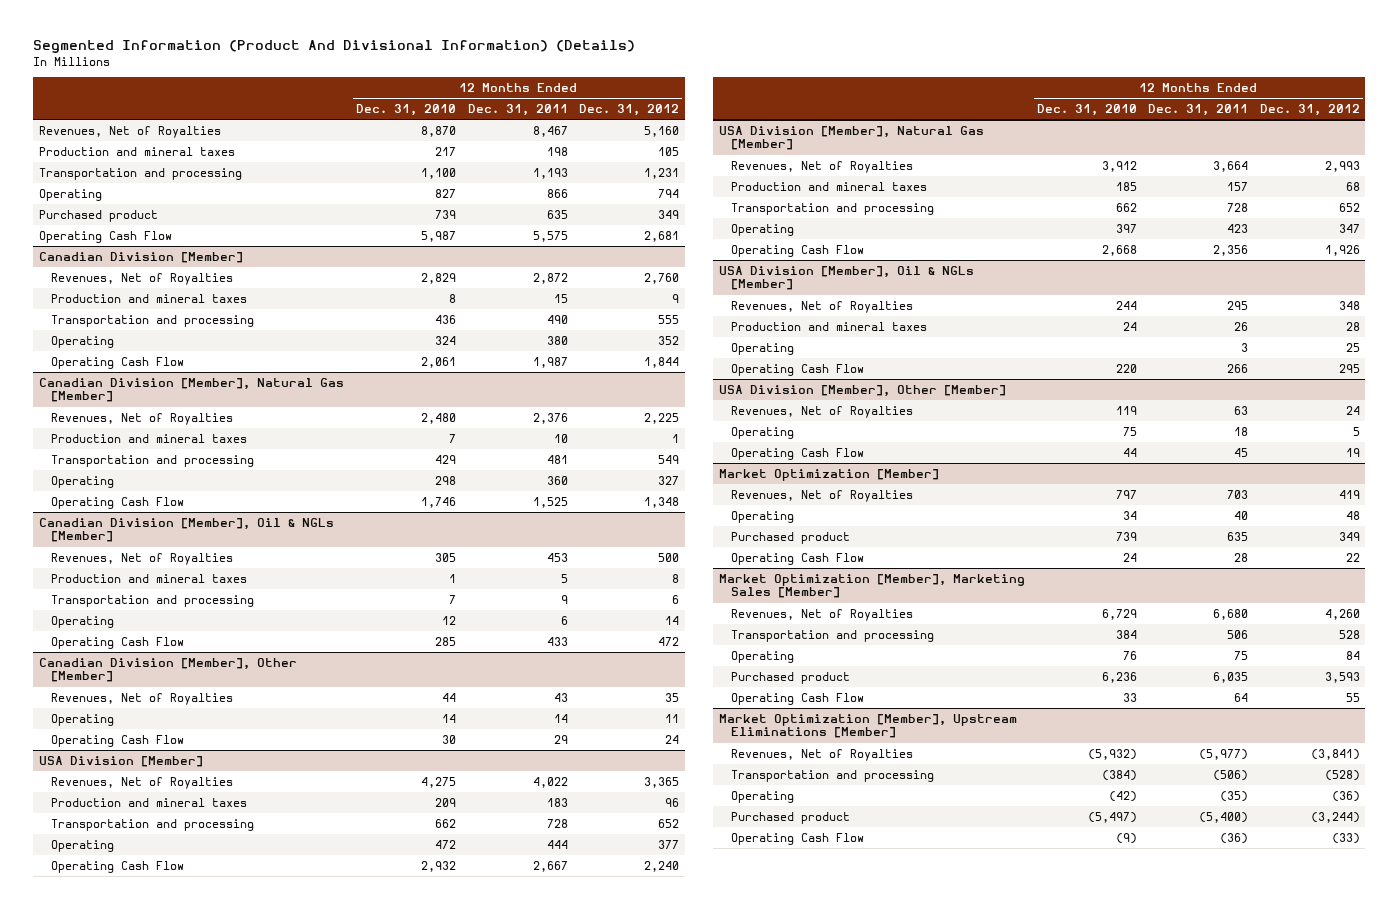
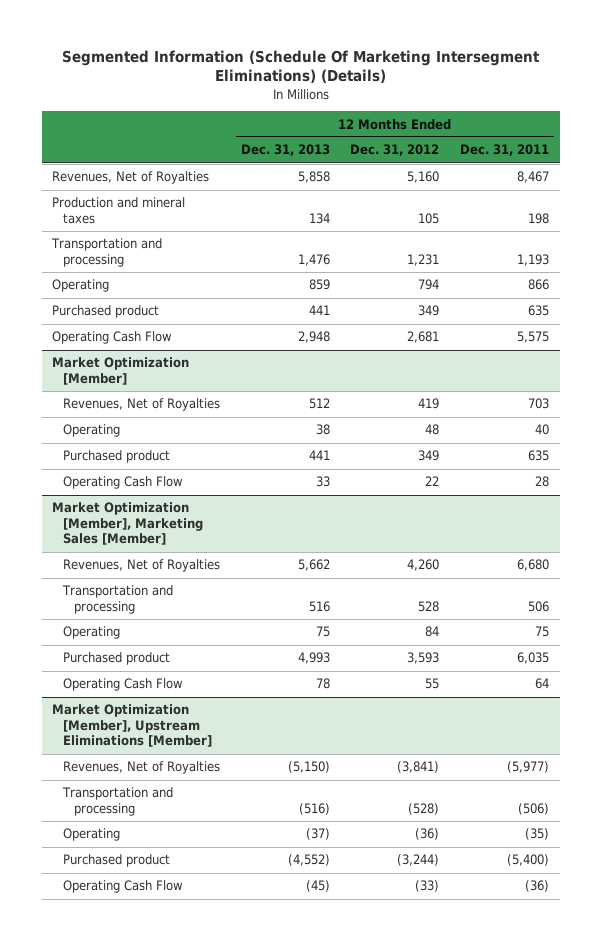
[32,40,635,54] Segmented Information (Product And Divisional Information) (Details) -> [61,49,540,84] Segmented Information (Schedule Of Marketing Intersegment Eliminations) (Details)
[356,104,457,117] Dec. 31, 2010 -> none
none -> [240,144,330,157] Dec. 31, 2013
[38,251,243,263] Canadian Division [Member] -> none
[51,272,234,285] Revenues, Net of Royalties -> none
[51,293,248,303] Production and mineral taxes -> none
[51,314,255,327] Transportation and processing -> none
[51,335,115,348] Operating -> none
[51,356,185,369] Operating Cash Flow -> none
[38,377,344,403] Canadian Division [Member], Natural Gas [Member] -> none
[51,412,234,425] Revenues, Net of Royalties -> none
[51,433,248,443] Production and mineral taxes -> none
[51,454,255,467] Transportation and processing -> none
[51,475,115,488] Operating -> none
[51,496,185,509] Operating Cash Flow -> none
[38,517,334,543] Canadian Division [Member], Oil & NGLs [Member] -> none
[51,552,234,565] Revenues, Net of Royalties -> none
[51,573,248,583] Production and mineral taxes -> none
[51,594,255,607] Transportation and processing -> none
[51,615,115,628] Operating -> none
[51,636,185,649] Operating Cash Flow -> none
[38,657,297,683] Canadian Division [Member], Other [Member] -> none
[51,692,234,705] Revenues, Net of Royalties -> none
[51,713,115,726] Operating -> none
[51,734,185,747] Operating Cash Flow -> none
[38,755,203,767] USA Division [Member] -> none
[51,776,234,789] Revenues, Net of Royalties -> none
[51,797,248,807] Production and mineral taxes -> none
[51,818,255,831] Transportation and processing -> none
[51,839,115,852] Operating -> none
[51,860,185,873] Operating Cash Flow -> none
[719,125,985,151] USA Division [Member], Natural Gas [Member] -> none
[731,160,914,173] Revenues, Net of Royalties -> none
[731,181,928,191] Production and mineral taxes -> none
[731,202,935,215] Transportation and processing -> none
[731,223,795,236] Operating -> none
[731,244,865,257] Operating Cash Flow -> none
[719,265,975,291] USA Division [Member], Oil & NGLs [Member] -> none
[731,300,914,313] Revenues, Net of Royalties -> none
[731,321,928,331] Production and mineral taxes -> none
[731,342,795,355] Operating -> none
[731,363,865,376] Operating Cash Flow -> none
[719,384,1007,397] USA Division [Member], Other [Member] -> none
[731,405,914,418] Revenues, Net of Royalties -> none
[731,426,795,439] Operating -> none
[731,447,865,460] Operating Cash Flow -> none

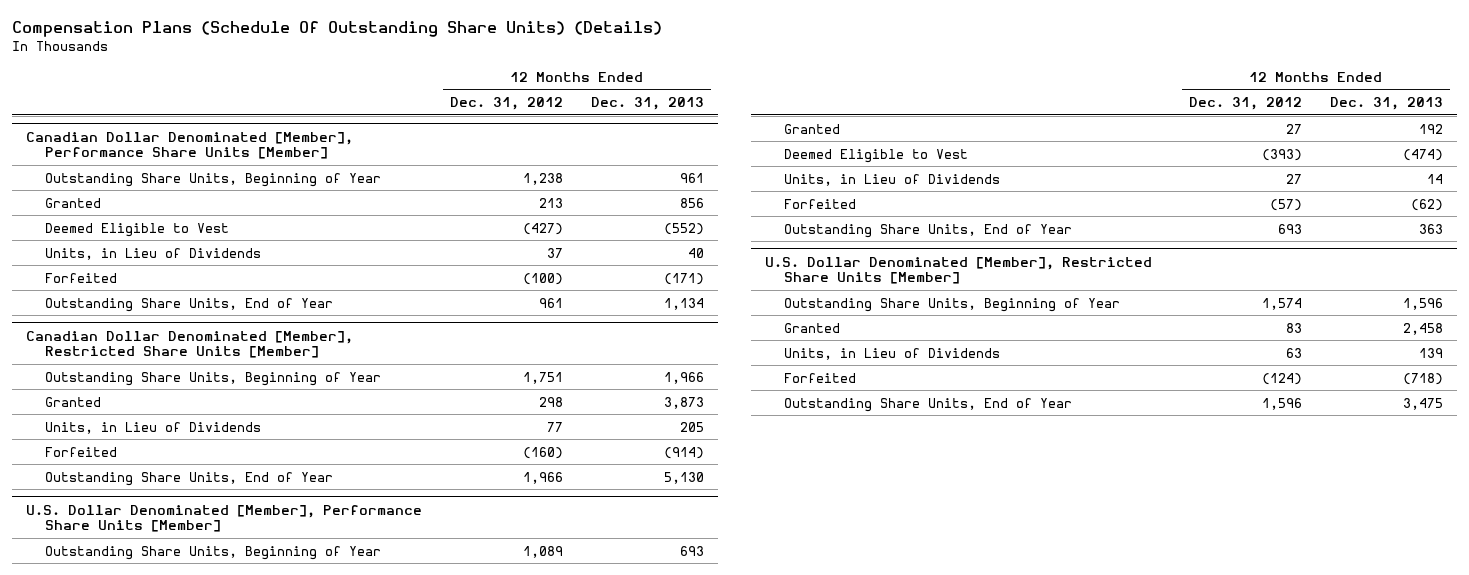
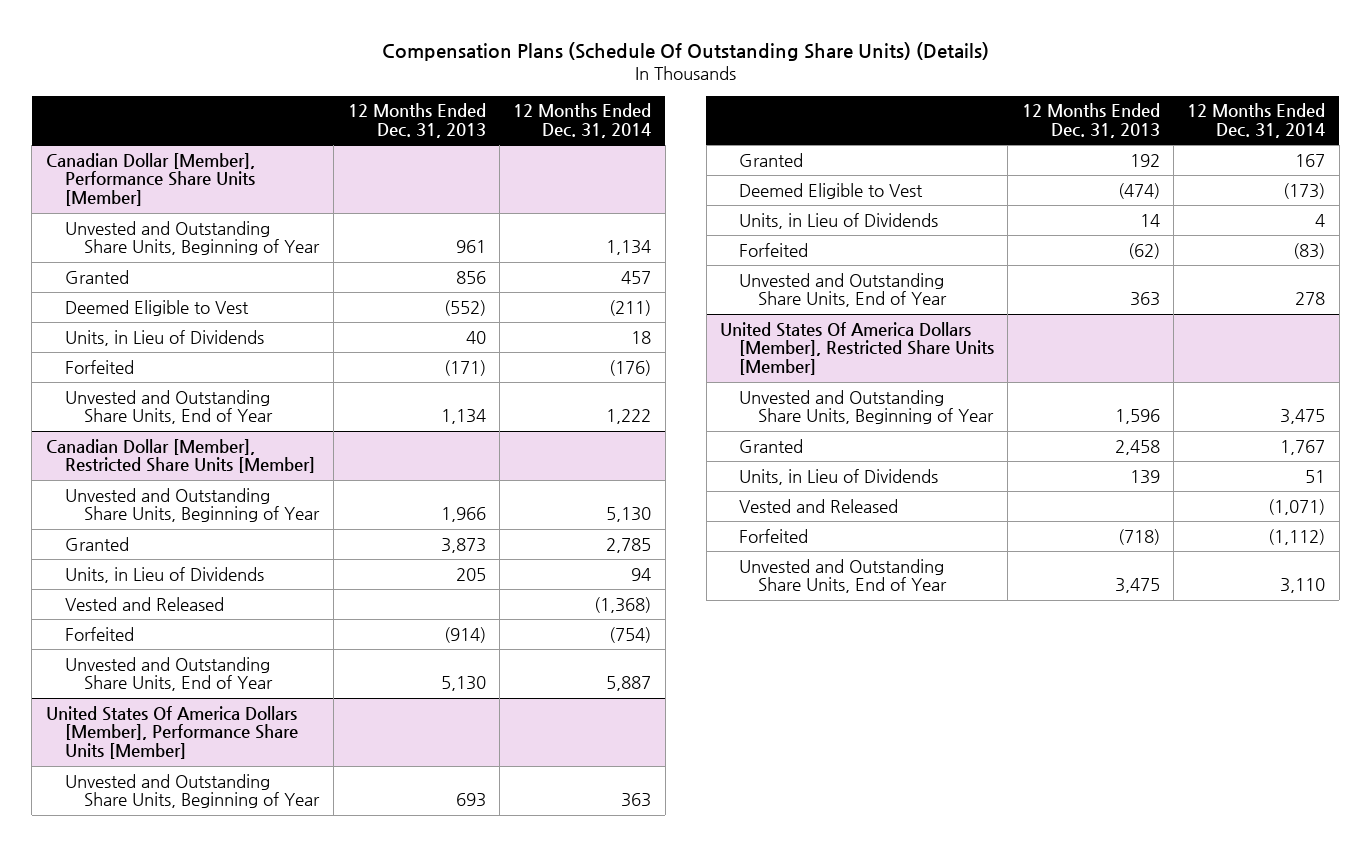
[450,97,564,111] Dec. 31, 2012 -> none
none -> [513,103,652,139] 12 Months Ended Dec. 31, 2014
[26,131,354,160] Canadian Dollar Denominated [Member], Performance Share Units [Member] -> [45,152,255,207] Canadian Dollar [Member], Performance Share Units [Member]
[45,172,382,187] Outstanding Share Units, Beginning of Year -> [64,220,320,256] Unvested and Outstanding Share Units, Beginning of Year
[45,297,334,312] Outstanding Share Units, End of Year -> [64,389,273,425] Unvested and Outstanding Share Units, End of Year
[26,330,354,359] Canadian Dollar Denominated [Member], Restricted Share Units [Member] -> [45,438,315,474] Canadian Dollar [Member], Restricted Share Units [Member]
[45,371,382,386] Outstanding Share Units, Beginning of Year -> [64,487,320,523] Unvested and Outstanding Share Units, Beginning of Year
none -> [64,596,224,611] Vested and Released
[26,504,423,533] U.S. Dollar Denominated [Member], Performance Share Units [Member] -> none
[45,471,334,486] Outstanding Share Units, End of Year -> [64,656,273,692] Unvested and Outstanding Share Units, End of Year
none -> [45,705,298,760] United States Of America Dollars [Member], Performance Share Units [Member]
[45,545,382,560] Outstanding Share Units, Beginning of Year -> [64,773,320,809] Unvested and Outstanding Share Units, Beginning of Year
[765,256,1153,285] U.S. Dollar Denominated [Member], Restricted Share Units [Member] -> none
[784,223,1073,238] Outstanding Share Units, End of Year -> [738,272,947,308] Unvested and Outstanding Share Units, End of Year
none -> [719,321,994,376] United States Of America Dollars [Member], Restricted Share Units [Member]
[784,297,1121,312] Outstanding Share Units, Beginning of Year -> [738,389,994,425] Unvested and Outstanding Share Units, Beginning of Year
none -> [738,498,898,513] Vested and Released
[784,397,1073,412] Outstanding Share Units, End of Year -> [738,558,947,594] Unvested and Outstanding Share Units, End of Year

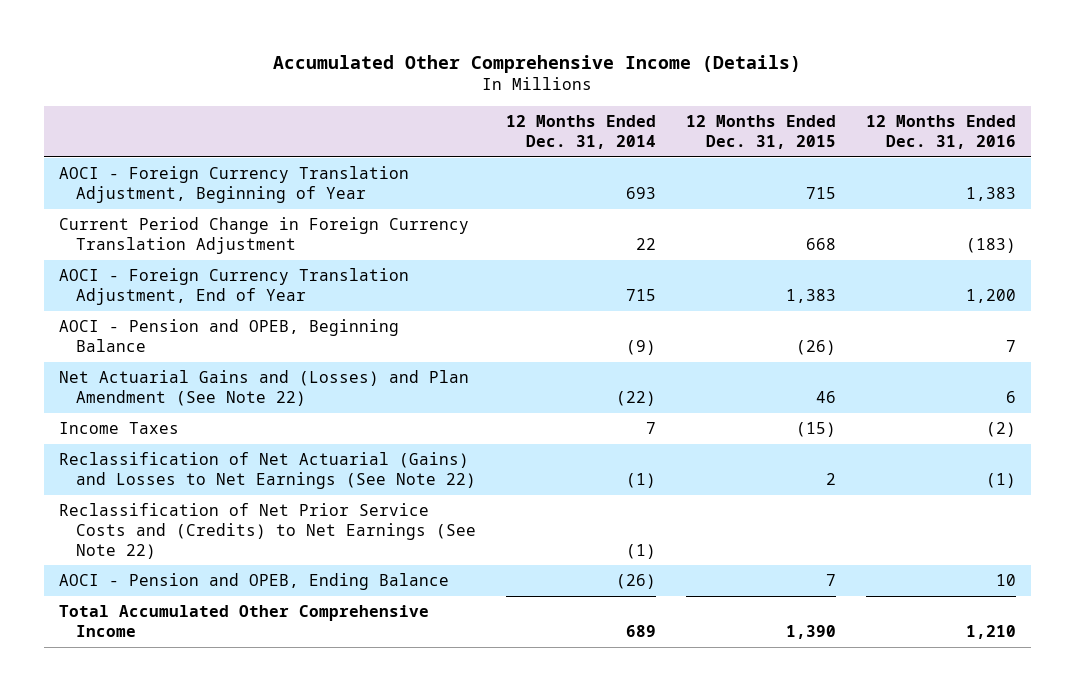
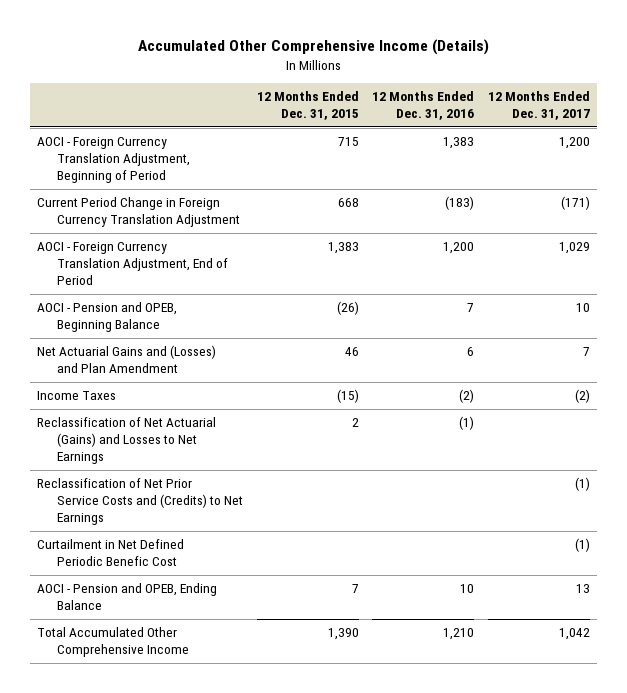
[506,115,657,149] 12 Months Ended Dec. 31, 2014 -> none
none -> [488,91,591,121] 12 Months Ended Dec. 31, 2017
[58,166,409,203] AOCI - Foreign Currency Translation Adjustment, Beginning of Year -> [36,137,190,184] AOCI - Foreign Currency Translation Adjustment, Beginning of Period
[58,268,409,305] AOCI - Foreign Currency Translation Adjustment, End of Year -> [36,242,228,286] AOCI - Foreign Currency Translation Adjustment, End of Period
[58,370,469,406] Net Actuarial Gains and (Losses) and Plan Amendment (See Note 22) -> [36,345,216,374] Net Actuarial Gains and (Losses) and Plan Amendment
[58,452,477,489] Reclassification of Net Actuarial (Gains) and Losses to Net Earnings (See Note 22) -> [36,417,216,465] Reclassification of Net Actuarial (Gains) and Losses to Net Earnings
[58,503,477,559] Reclassification of Net Prior Service Costs and (Credits) to Net Earnings (See Note 22) -> [36,478,243,526] Reclassification of Net Prior Service Costs and (Credits) to Net Earnings
none -> [36,539,184,567] Curtailment in Net Defined Periodic Benefic Cost

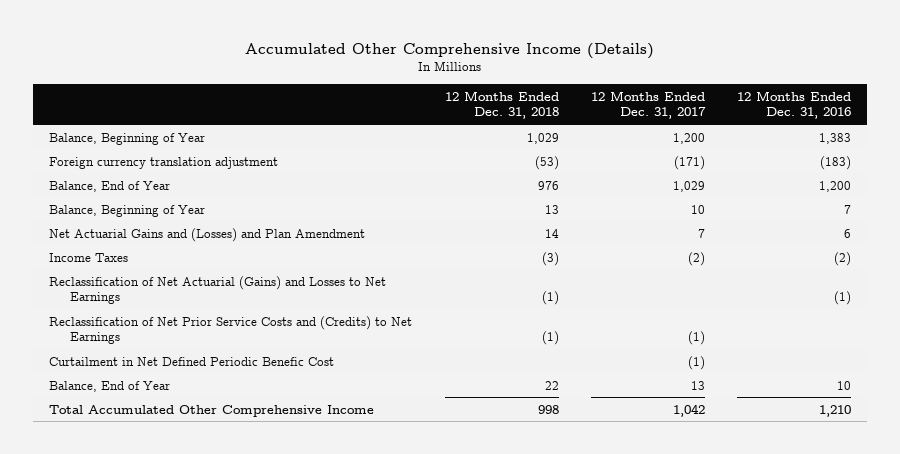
[256,91,359,121] 12 Months Ended Dec. 31, 2015 -> none
none -> [444,90,559,120] 12 Months Ended Dec. 31, 2018
[36,137,190,184] AOCI - Foreign Currency Translation Adjustment, Beginning of Period -> [49,132,206,145] Balance, Beginning of Year
[36,197,240,228] Current Period Change in Foreign Currency Translation Adjustment -> [49,156,279,169] Foreign currency translation adjustment
[36,242,228,286] AOCI - Foreign Currency Translation Adjustment, End of Period -> [49,180,171,192] Balance, End of Year
[36,302,177,333] AOCI - Pension and OPEB, Beginning Balance -> [49,204,206,217] Balance, Beginning of Year
[36,583,217,611] AOCI - Pension and OPEB, Ending Balance -> [49,380,171,392] Balance, End of Year

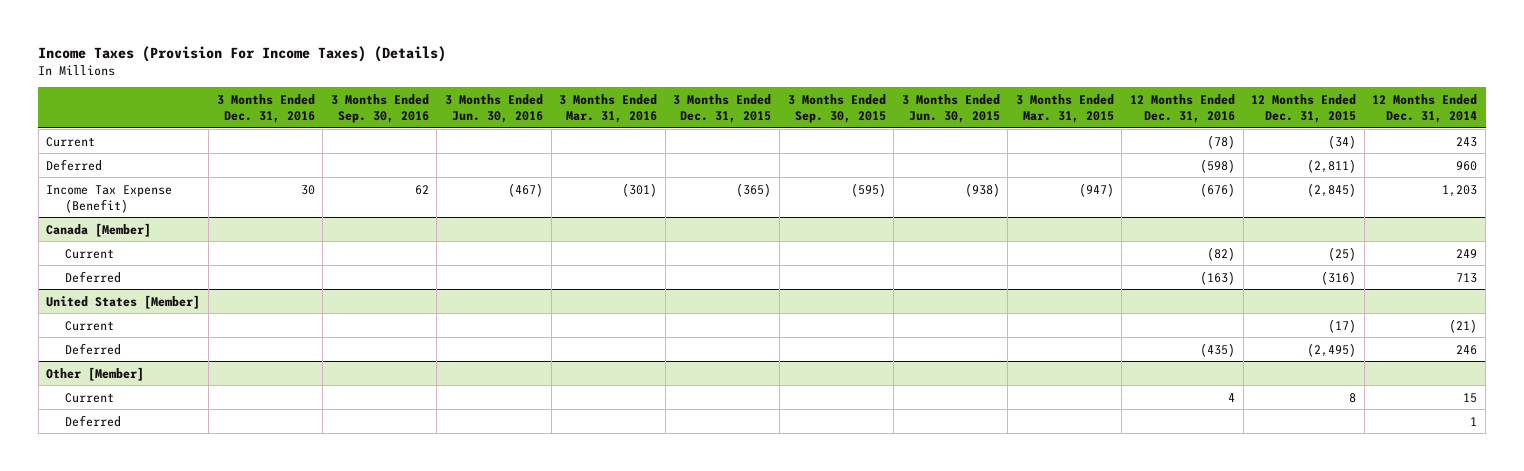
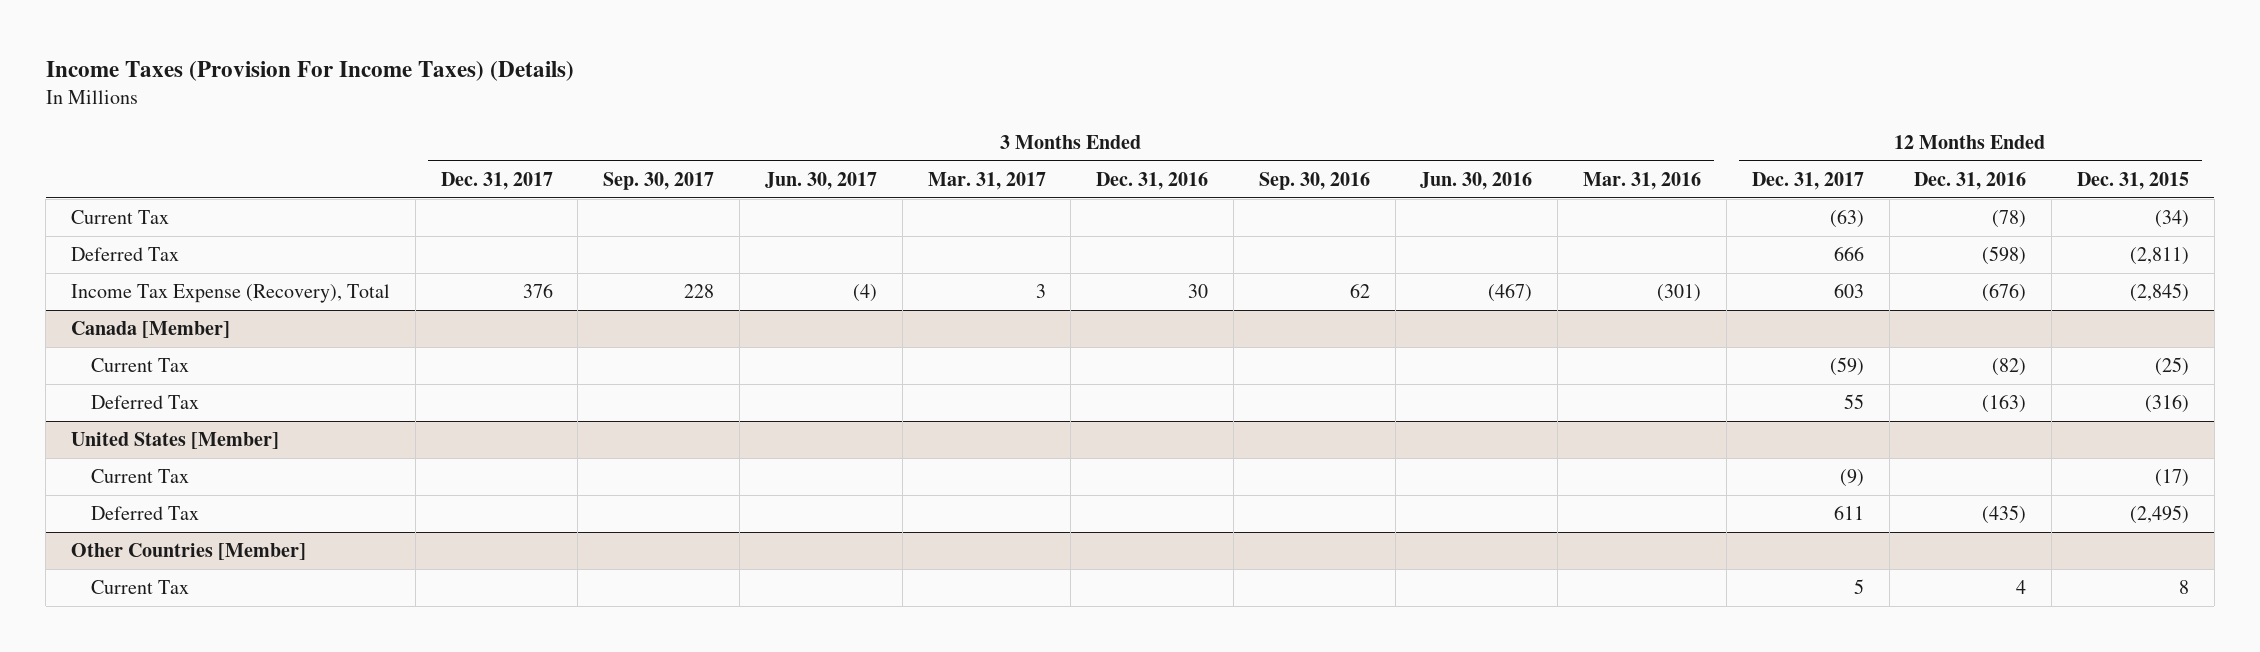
[673,94,772,124] 3 Months Ended Dec. 31, 2015 -> none
[787,94,886,124] 3 Months Ended Sep. 30, 2015 -> none
[901,94,1000,124] 3 Months Ended Jun. 30, 2015 -> none
[1015,94,1114,124] 3 Months Ended Mar. 31, 2015 -> none
[1372,94,1478,124] 12 Months Ended Dec. 31, 2014 -> none
none -> [440,171,553,190] Dec. 31, 2017
none -> [603,171,715,190] Sep. 30, 2017
none -> [764,171,877,190] Jun. 30, 2017
none -> [927,171,1046,190] Mar. 31, 2017
none -> [1751,171,1864,190] Dec. 31, 2017
[46,136,96,147] Current -> [70,210,169,225] Current Tax
[46,158,103,171] Deferred -> [70,247,179,262] Deferred Tax
[46,184,173,213] Income Tax Expense (Benefit) -> [70,284,390,304] Income Tax Expense (Recovery), Total
[65,248,115,259] Current -> [91,358,190,373] Current Tax
[65,270,122,283] Deferred -> [91,395,200,410] Deferred Tax
[65,414,122,427] Deferred -> none
[65,320,115,331] Current -> [91,469,190,484] Current Tax
[65,342,122,355] Deferred -> [91,506,200,521] Deferred Tax
[46,366,145,381] Other [Member] -> [70,543,306,561] Other Countries [Member]
[65,392,115,403] Current -> [91,580,190,595] Current Tax

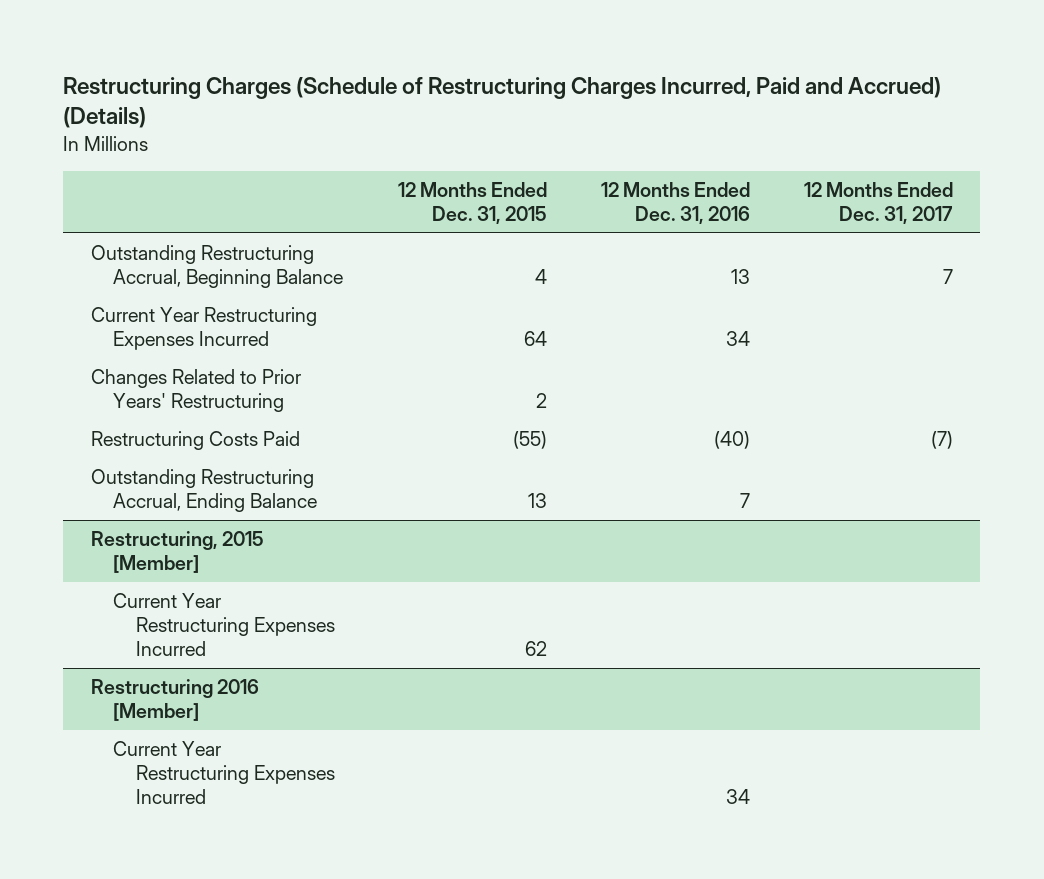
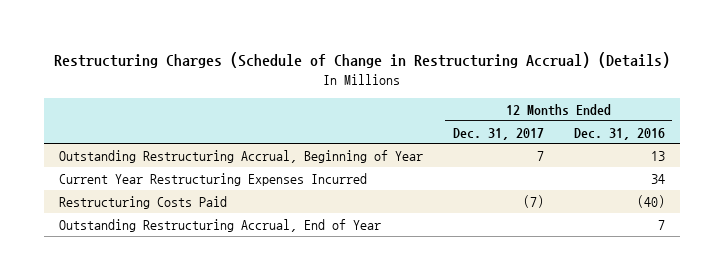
[63,76,942,129] Restructuring Charges (Schedule of Restructuring Charges Incurred, Paid and Accrued) (Details) -> [53,52,670,69] Restructuring Charges (Schedule of Change in Restructuring Accrual) (Details)
[397,181,547,224] 12 Months Ended Dec. 31, 2015 -> none
[90,245,344,289] Outstanding Restructuring Accrual, Beginning Balance -> [58,149,423,163] Outstanding Restructuring Accrual, Beginning of Year
[90,369,301,413] Changes Related to Prior Years' Restructuring -> none
[90,531,264,574] Restructuring, 2015 [Member] -> none
[113,593,335,657] Current Year Restructuring Expenses Incurred -> none
[90,679,259,722] Restructuring 2016 [Member] -> none
[113,741,335,805] Current Year Restructuring Expenses Incurred -> none
[90,469,318,513] Outstanding Restructuring Accrual, Ending Balance -> [58,218,381,232] Outstanding Restructuring Accrual, End of Year

